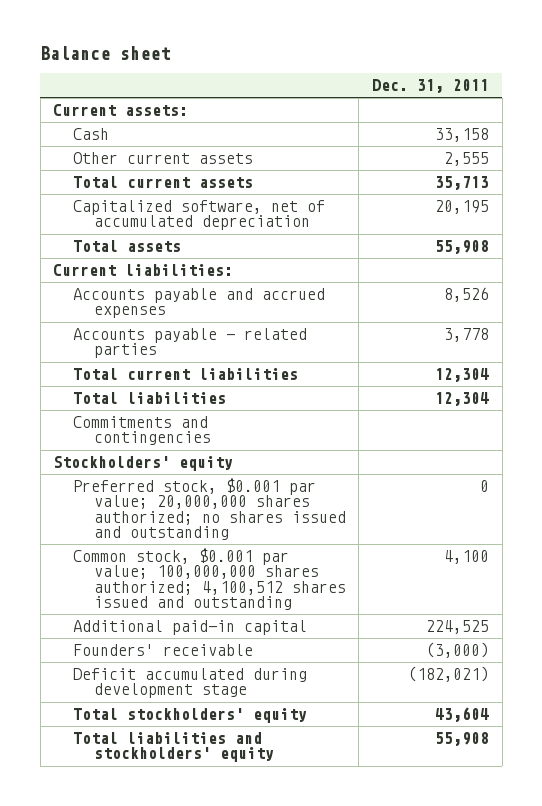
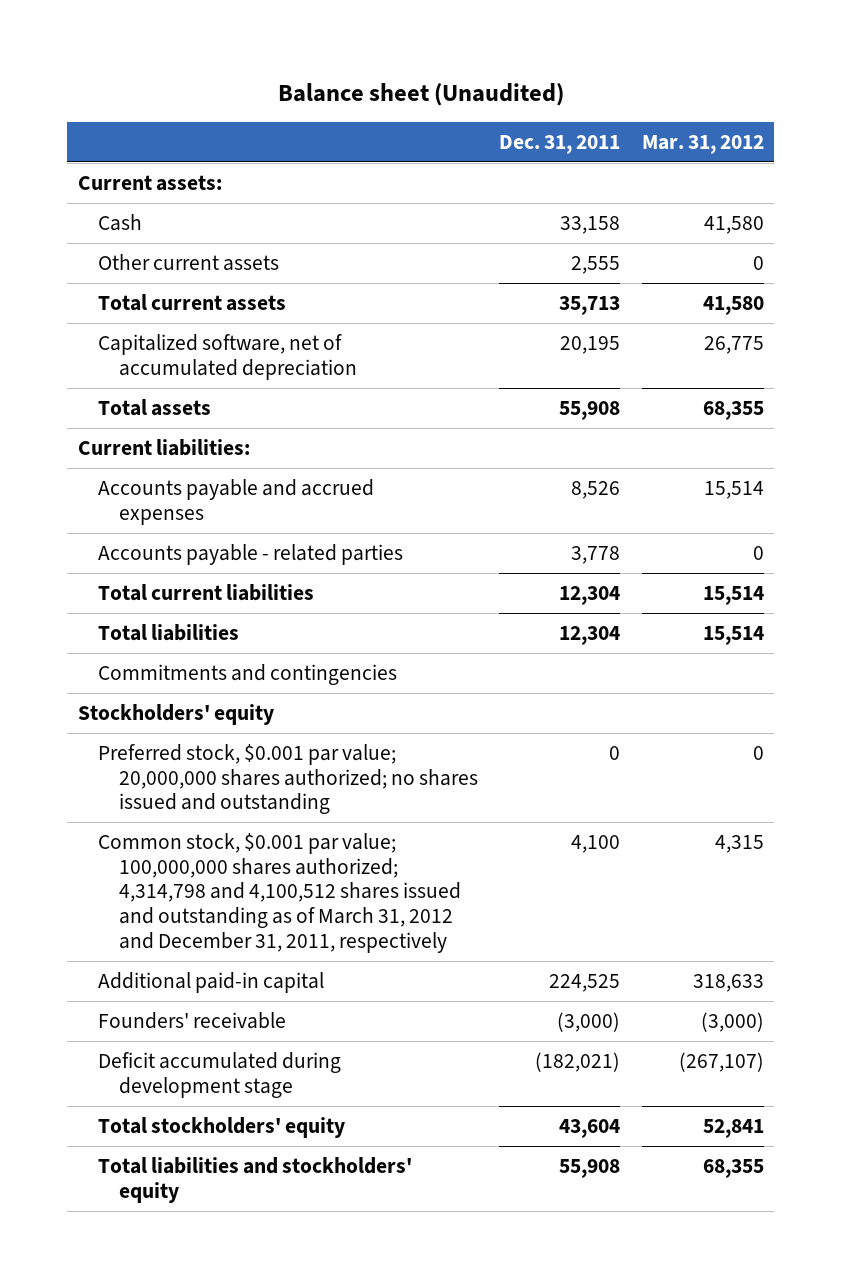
[40,46,171,61] Balance sheet -> [277,82,564,106] Balance sheet (Unaudited)
none -> [641,134,764,154] Mar. 31, 2012
[73,548,346,611] Common stock, $0.001 par value; 100,000,000 shares authorized; 4,100,512 shares issued and outstanding -> [98,832,461,953] Common stock, $0.001 par value; 100,000,000 shares authorized; 4,314,798 and 4,100,512 shares issued and outstanding as of March 31, 2012 and December 31, 2011, respectively

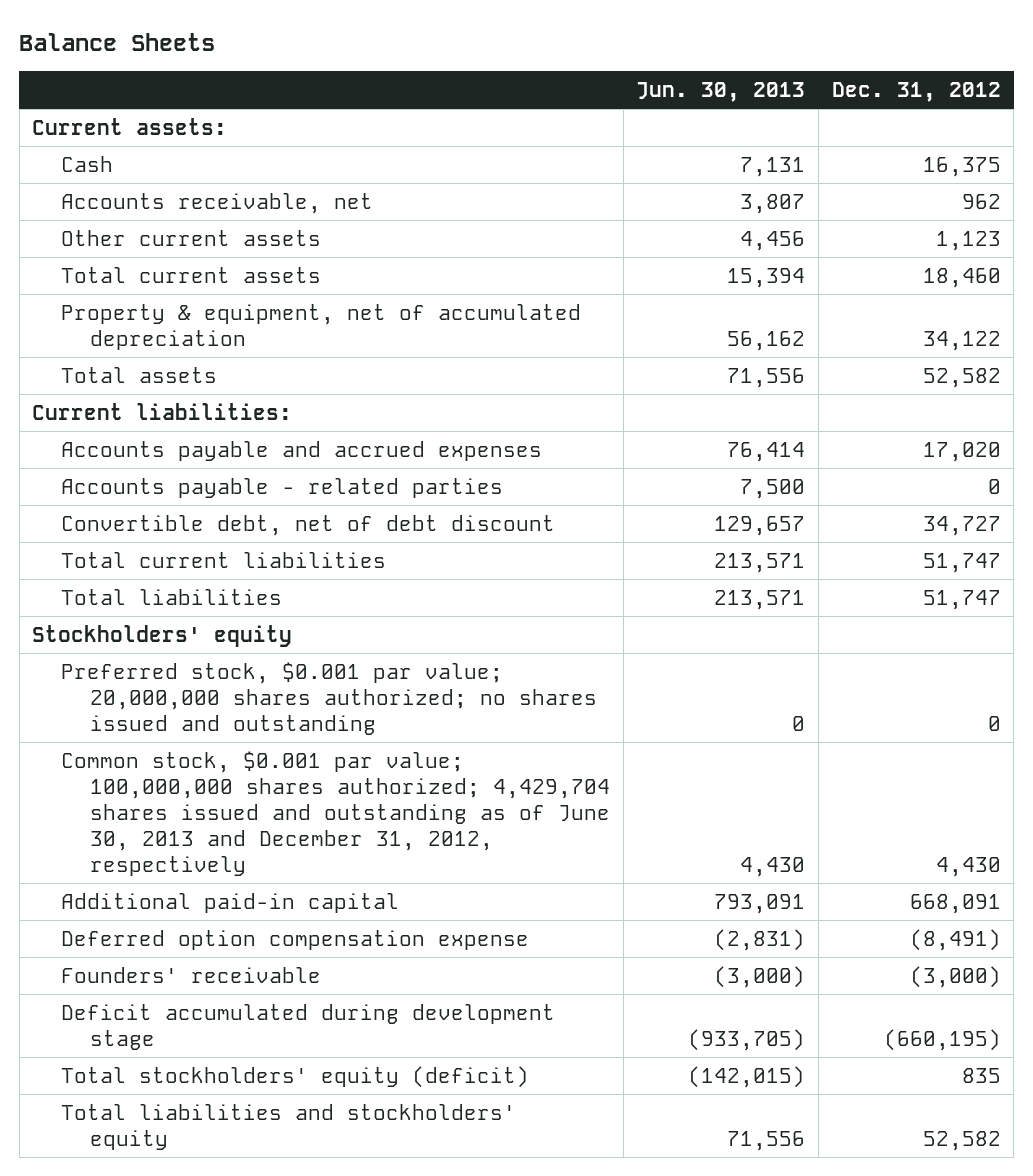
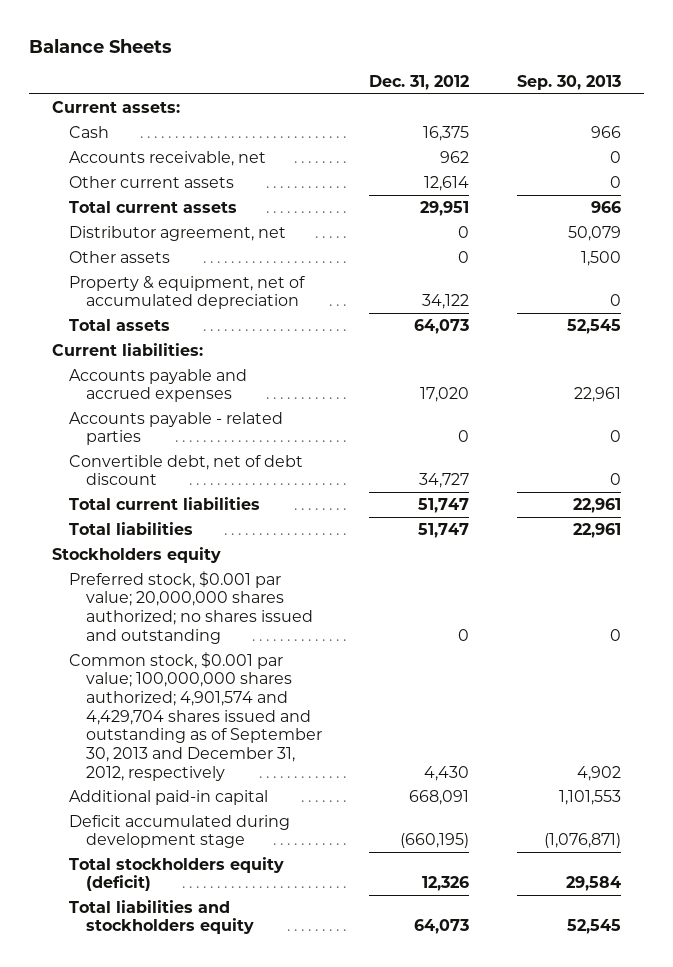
[636,81,806,102] Jun. 30, 2013 -> none
none -> [516,74,621,90] Sep. 30, 2013
[935,230,1001,251] 1,123 -> [424,175,470,191] 12,614
[922,267,1001,288] 18,460 -> [420,200,470,216] 29,951
none -> [69,225,287,241] Distributor agreement, net
none -> [69,250,171,263] Other assets
[922,367,1001,388] 52,582 -> [414,318,470,334] 64,073
[32,624,293,647] Stockholders' equity -> [52,546,222,563] Stockholders equity
[61,750,611,876] Common stock, $0.001 par value; 100,000,000 shares authorized; 4,429,704 shares issued and outstanding as of June 30, 2013 and December 31, 2012, respectively -> [69,651,323,781] Common stock, $0.001 par value; 100,000,000 shares authorized; 4,901,574 and 4,429,704 shares issued and outstanding as of September 30, 2013 and December 31, 2012, respectively
[61,929,530,950] Deferred option compensation expense -> none
[61,966,322,983] Founders' receivable -> none
[61,1065,530,1088] Total stockholders' equity (deficit) -> [69,856,285,892] Total stockholders equity (deficit)
[961,1067,1001,1083] 835 -> [422,876,470,892] 12,326
[61,1103,517,1150] Total liabilities and stockholders' equity -> [69,899,255,935] Total liabilities and stockholders equity
[922,1130,1001,1151] 52,582 -> [414,919,470,935] 64,073

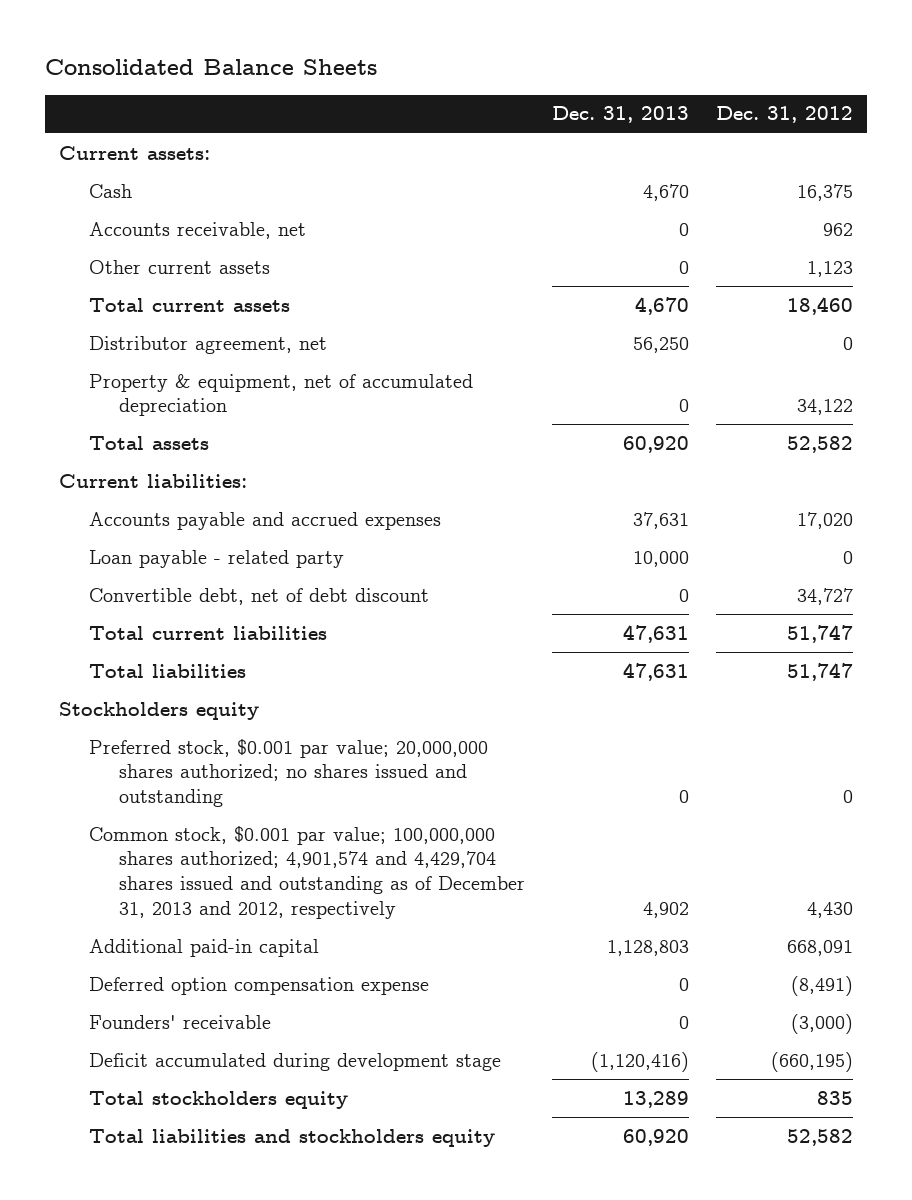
[28,39,172,54] Balance Sheets -> [45,59,378,76] Consolidated Balance Sheets
[516,74,621,90] Sep. 30, 2013 -> none
none -> [551,106,689,124] Dec. 31, 2013
[424,175,470,191] 12,614 -> [807,260,854,277] 1,123
[420,200,470,216] 29,951 -> [787,296,854,315] 18,460
[69,250,171,263] Other assets -> none
[414,318,470,334] 64,073 -> [787,435,854,453] 52,582
[69,411,284,446] Accounts payable - related parties -> none
none -> [88,549,344,568] Loan payable - related party
[69,651,323,781] Common stock, $0.001 par value; 100,000,000 shares authorized; 4,901,574 and 4,429,704 shares issued and outstanding as of September 30, 2013 and December 31, 2012, respectively -> [88,825,525,919] Common stock, $0.001 par value; 100,000,000 shares authorized; 4,901,574 and 4,429,704 shares issued and outstanding as of December 31, 2013 and 2012, respectively
none -> [88,976,429,995] Deferred option compensation expense
none -> [88,1014,271,1029] Founders' receivable
[69,856,285,892] Total stockholders equity (deficit) -> [88,1090,348,1109] Total stockholders equity
[422,876,470,892] 12,326 -> [817,1090,854,1105] 835
[414,919,470,935] 64,073 -> [787,1128,854,1146] 52,582

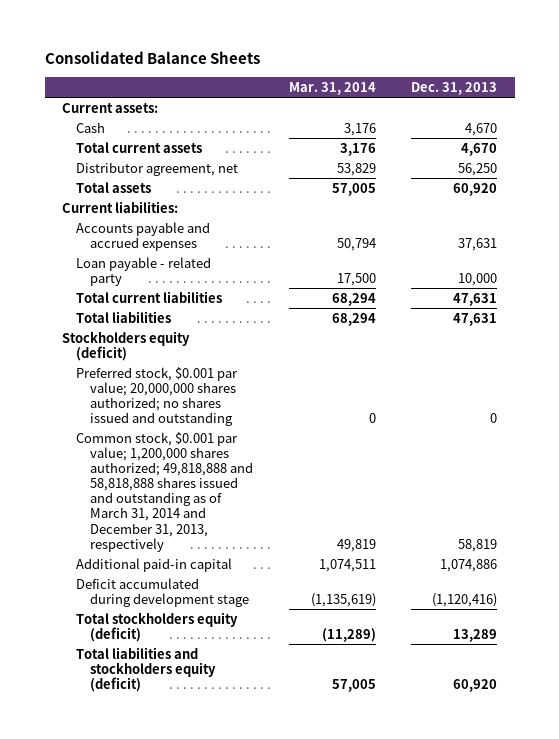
[716,106,854,124] Dec. 31, 2012 -> none
none -> [288,81,376,95] Mar. 31, 2014
[88,221,306,239] Accounts receivable, net -> none
[88,259,270,274] Other current assets -> none
[88,373,473,417] Property & equipment, net of accumulated depreciation -> none
[88,587,429,605] Convertible debt, net of debt discount -> none
[58,701,259,720] Stockholders equity -> [62,330,191,361] Stockholders equity (deficit)
[88,976,429,995] Deferred option compensation expense -> none
[88,1014,271,1029] Founders' receivable -> none
[88,825,525,919] Common stock, $0.001 par value; 100,000,000 shares authorized; 4,901,574 and 4,429,704 shares issued and outstanding as of December 31, 2013 and 2012, respectively -> [76,431,254,552] Common stock, $0.001 par value; 1,200,000 shares authorized; 49,818,888 and 58,818,888 shares issued and outstanding as of March 31, 2014 and December 31, 2013, respectively
[642,901,689,918] 4,902 -> [458,538,498,552] 58,819
[606,939,689,956] 1,128,803 -> [440,558,498,572] 1,074,886
[88,1090,348,1109] Total stockholders equity -> [76,611,239,642] Total stockholders equity (deficit)
[88,1128,495,1147] Total liabilities and stockholders equity -> [76,646,217,692] Total liabilities and stockholders equity (deficit)

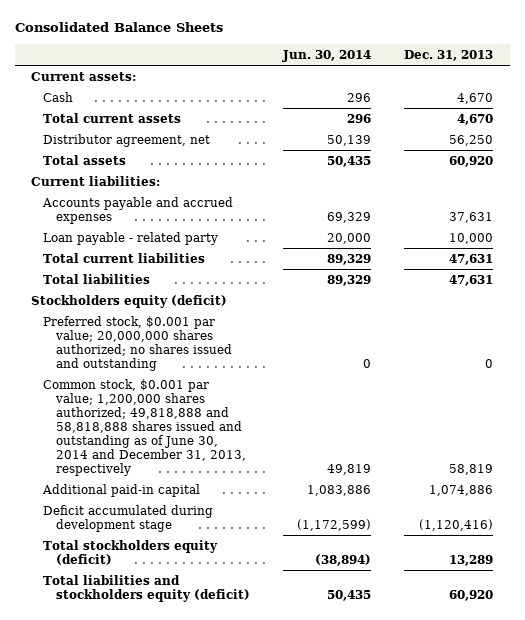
[288,81,376,95] Mar. 31, 2014 -> none
none -> [281,49,371,62] Jun. 30, 2014
[76,431,254,552] Common stock, $0.001 par value; 1,200,000 shares authorized; 49,818,888 and 58,818,888 shares issued and outstanding as of March 31, 2014 and December 31, 2013, respectively -> [43,378,246,476] Common stock, $0.001 par value; 1,200,000 shares authorized; 49,818,888 and 58,818,888 shares issued and outstanding as of June 30, 2014 and December 31, 2013, respectively

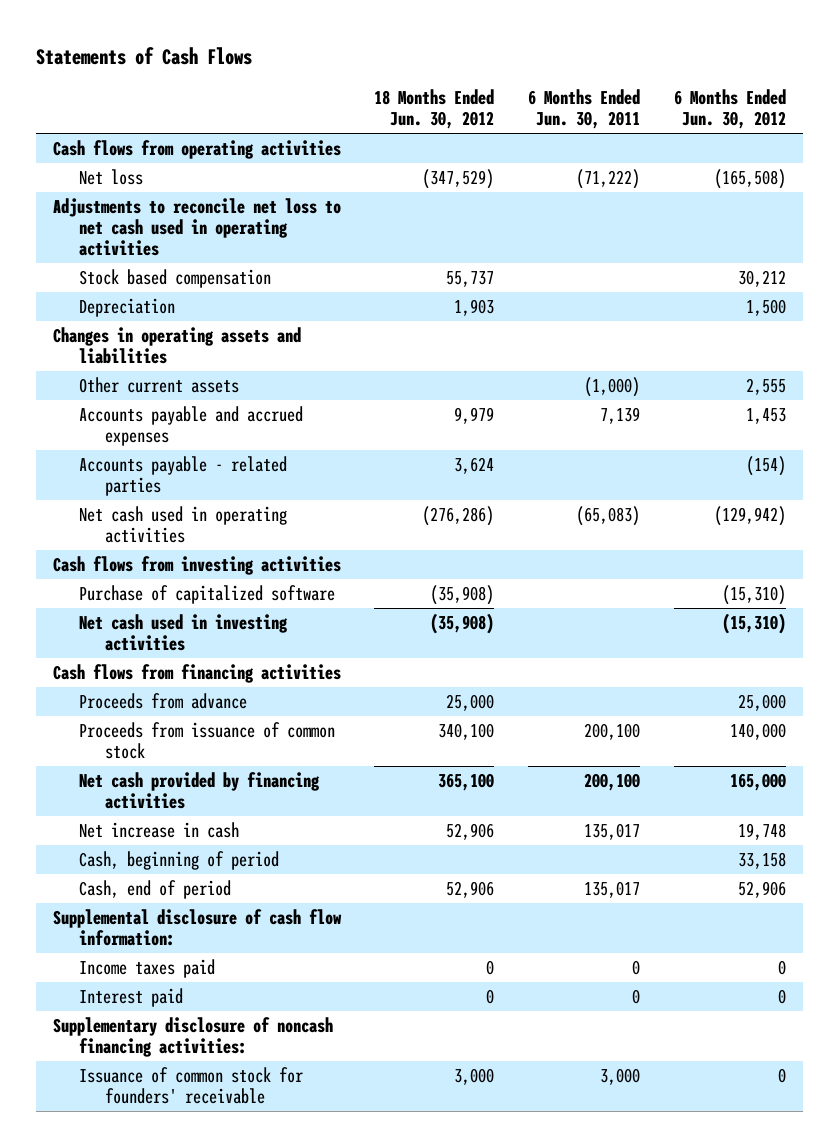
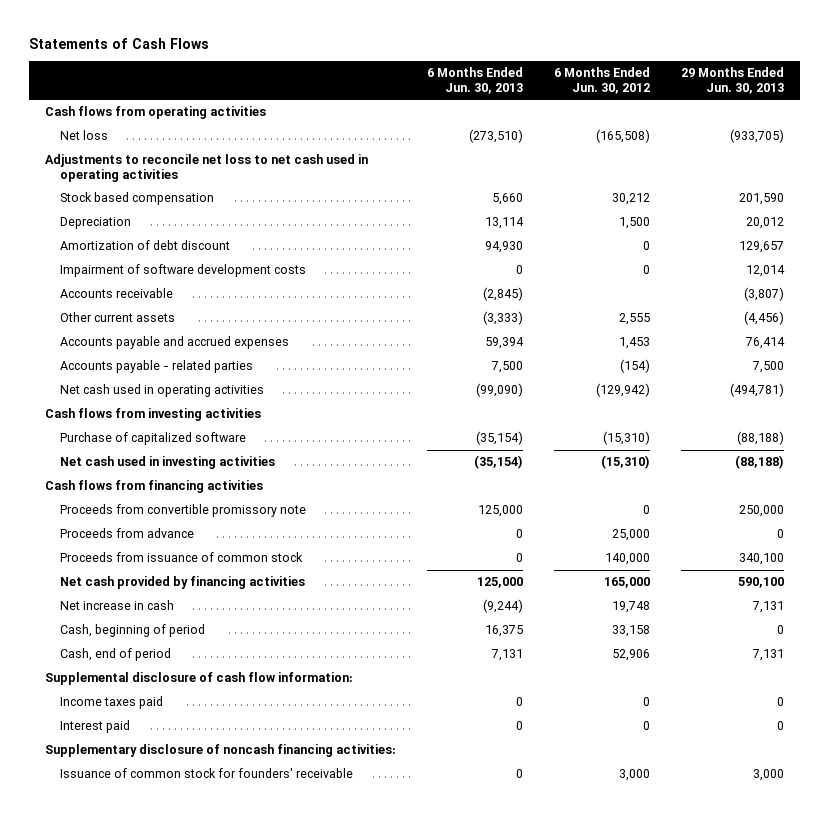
[374,88,495,129] 18 Months Ended Jun. 30, 2012 -> none
[528,88,641,129] 6 Months Ended Jun. 30, 2011 -> none
none -> [426,67,523,94] 6 Months Ended Jun. 30, 2013
none -> [681,67,785,94] 29 Months Ended Jun. 30, 2013
[52,327,301,365] Changes in operating assets and liabilities -> none
none -> [59,240,230,251] Amortization of debt discount
none -> [59,264,306,278] Impairment of software development costs
none -> [59,288,173,299] Accounts receivable
none -> [59,504,306,518] Proceeds from convertible promissory note
[777,1068,786,1084] 0 -> [619,769,651,782] 3,000

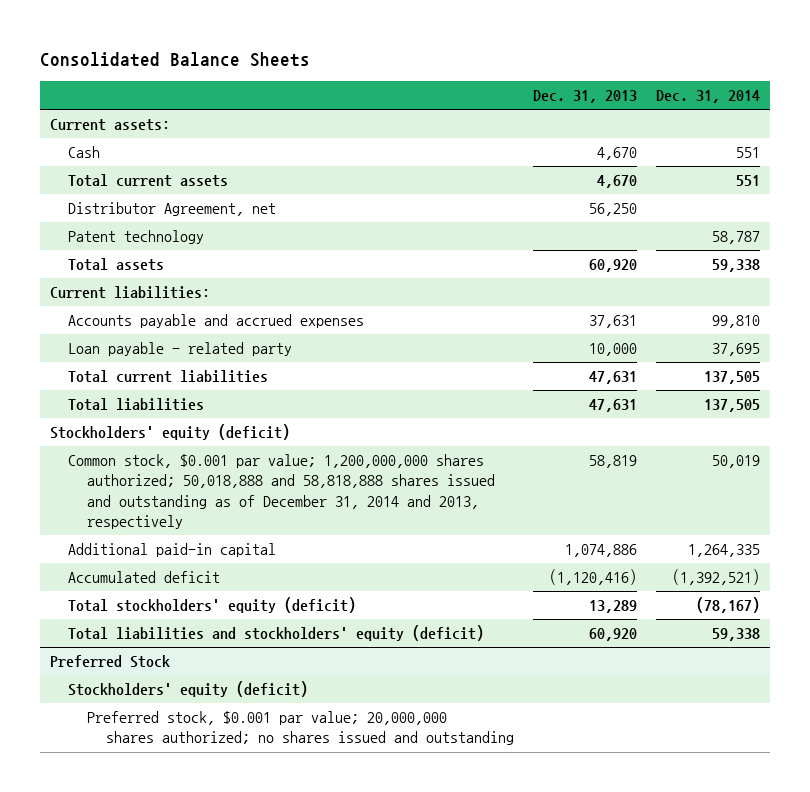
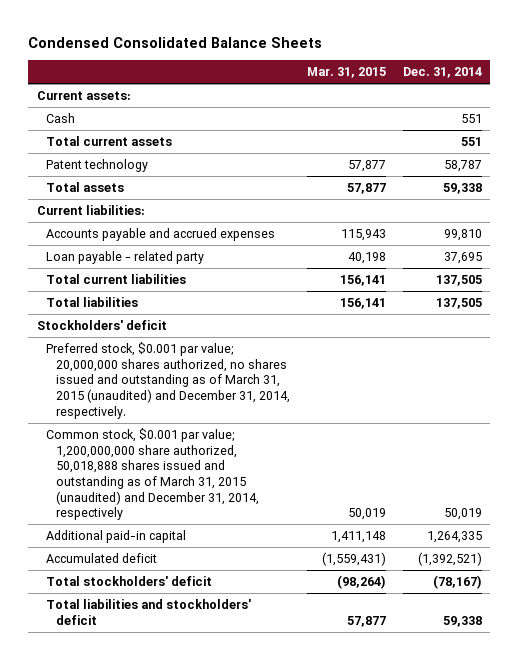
[39,51,310,67] Consolidated Balance Sheets -> [28,36,323,48] Condensed Consolidated Balance Sheets
[533,90,638,104] Dec. 31, 2013 -> none
none -> [306,67,386,79] Mar. 31, 2015
[68,202,277,217] Distributor Agreement, net -> none
[49,424,290,441] Stockholders' equity (deficit) -> [36,319,167,330] Stockholders' deficit
none -> [46,341,290,419] Preferred stock, $0.001 par value; 20,000,000 shares authorized, no shares issued and outstanding as of March 31, 2015 (unaudited) and December 31, 2014, respectively.
[68,454,495,529] Common stock, $0.001 par value; 1,200,000,000 shares authorized; 50,018,888 and 58,818,888 shares issued and outstanding as of December 31, 2014 and 2013, respectively -> [46,427,259,521] Common stock, $0.001 par value; 1,200,000,000 share authorized, 50,018,888 shares issued and outstanding as of March 31, 2015 (unaudited) and December 31, 2014, respectively
[49,655,170,669] Preferred Stock -> none
[68,681,309,698] Stockholders' equity (deficit) -> none
[86,711,514,746] Preferred stock, $0.001 par value; 20,000,000 shares authorized; no shares issued and outstanding -> none
[68,597,357,614] Total stockholders' equity (deficit) -> [46,575,213,586] Total stockholders' deficit
[68,625,485,642] Total liabilities and stockholders' equity (deficit) -> [46,598,252,625] Total liabilities and stockholders' deficit

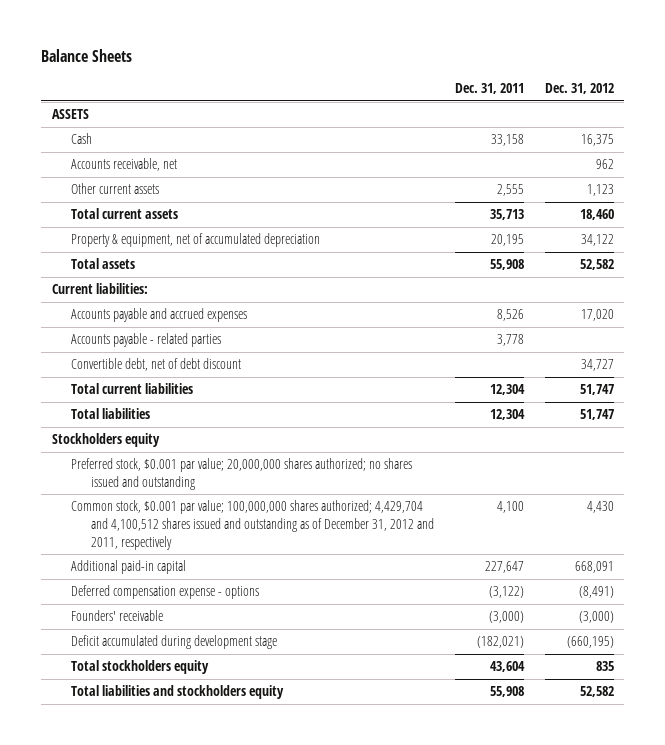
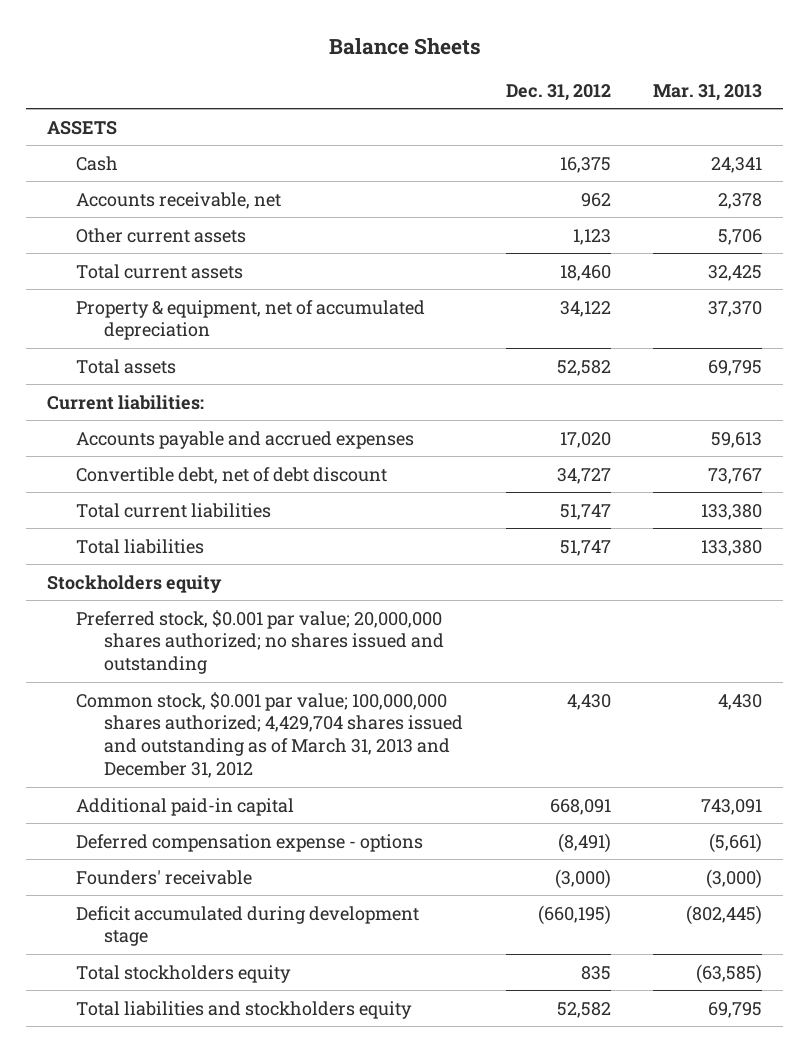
[454,83,524,95] Dec. 31, 2011 -> none
none -> [653,83,763,101] Mar. 31, 2013
[71,333,222,348] Accounts payable - related parties -> none
[71,500,434,550] Common stock, $0.001 par value; 100,000,000 shares authorized; 4,429,704 and 4,100,512 shares issued and outstanding as of December 31, 2012 and 2011, respectively -> [75,691,463,779] Common stock, $0.001 par value; 100,000,000 shares authorized; 4,429,704 shares issued and outstanding as of March 31, 2013 and December 31, 2012

